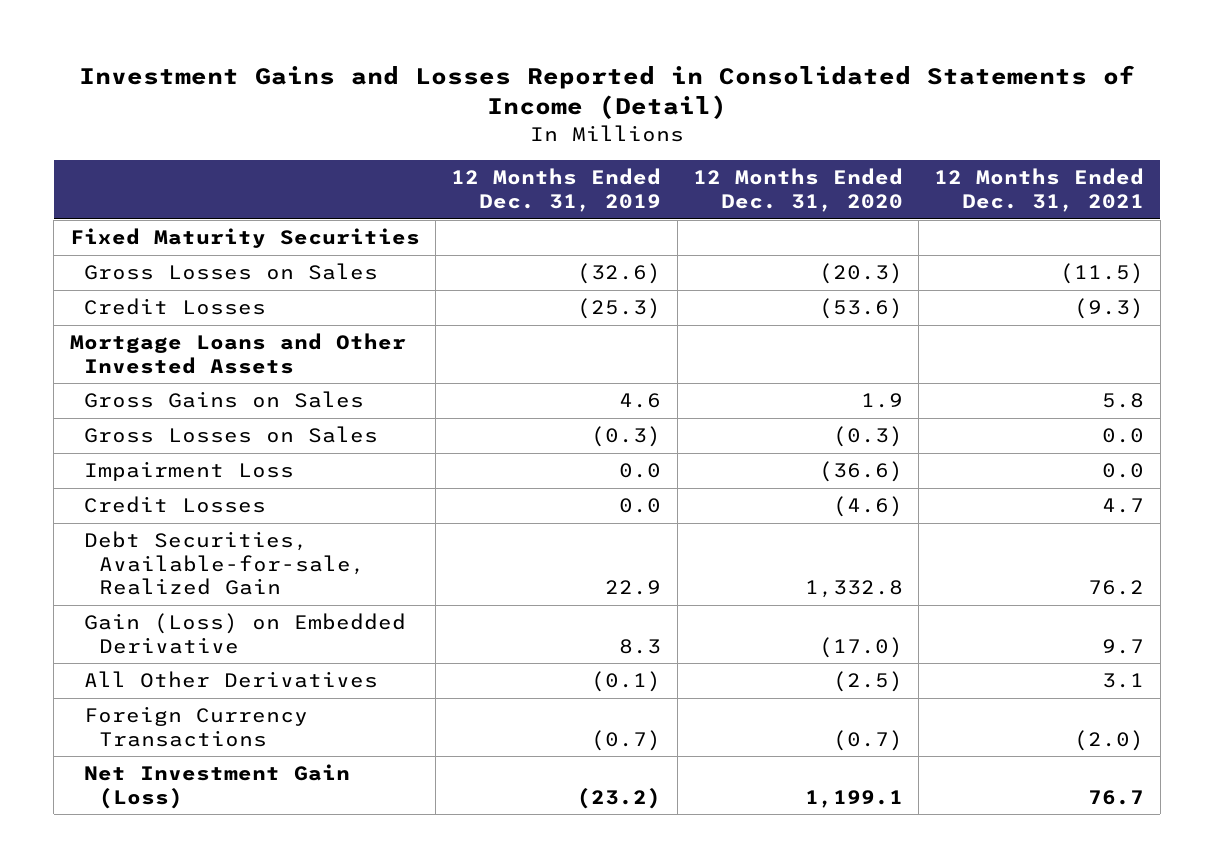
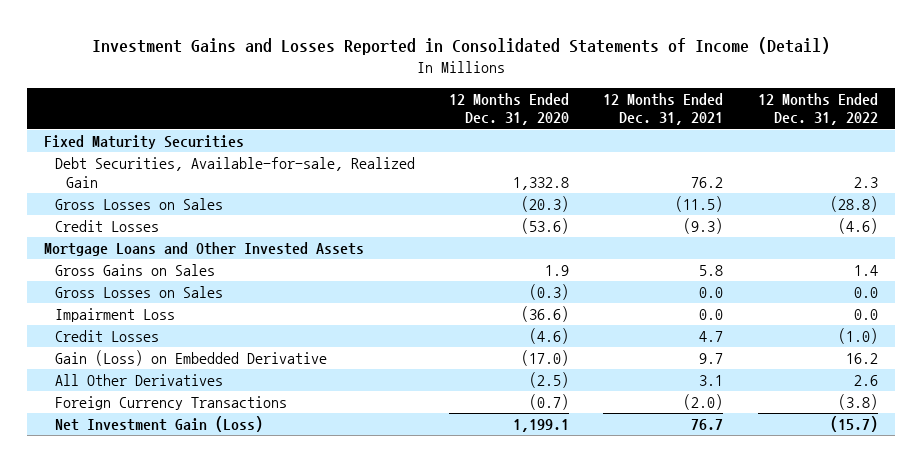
[451,168,662,213] 12 Months Ended Dec. 31, 2019 -> none
none -> [757,92,878,126] 12 Months Ended Dec. 31, 2022
[84,531,365,596] Debt Securities, Available-for-sale, Realized Gain -> [55,157,416,188] Debt Securities, Available-for-sale, Realized Gain

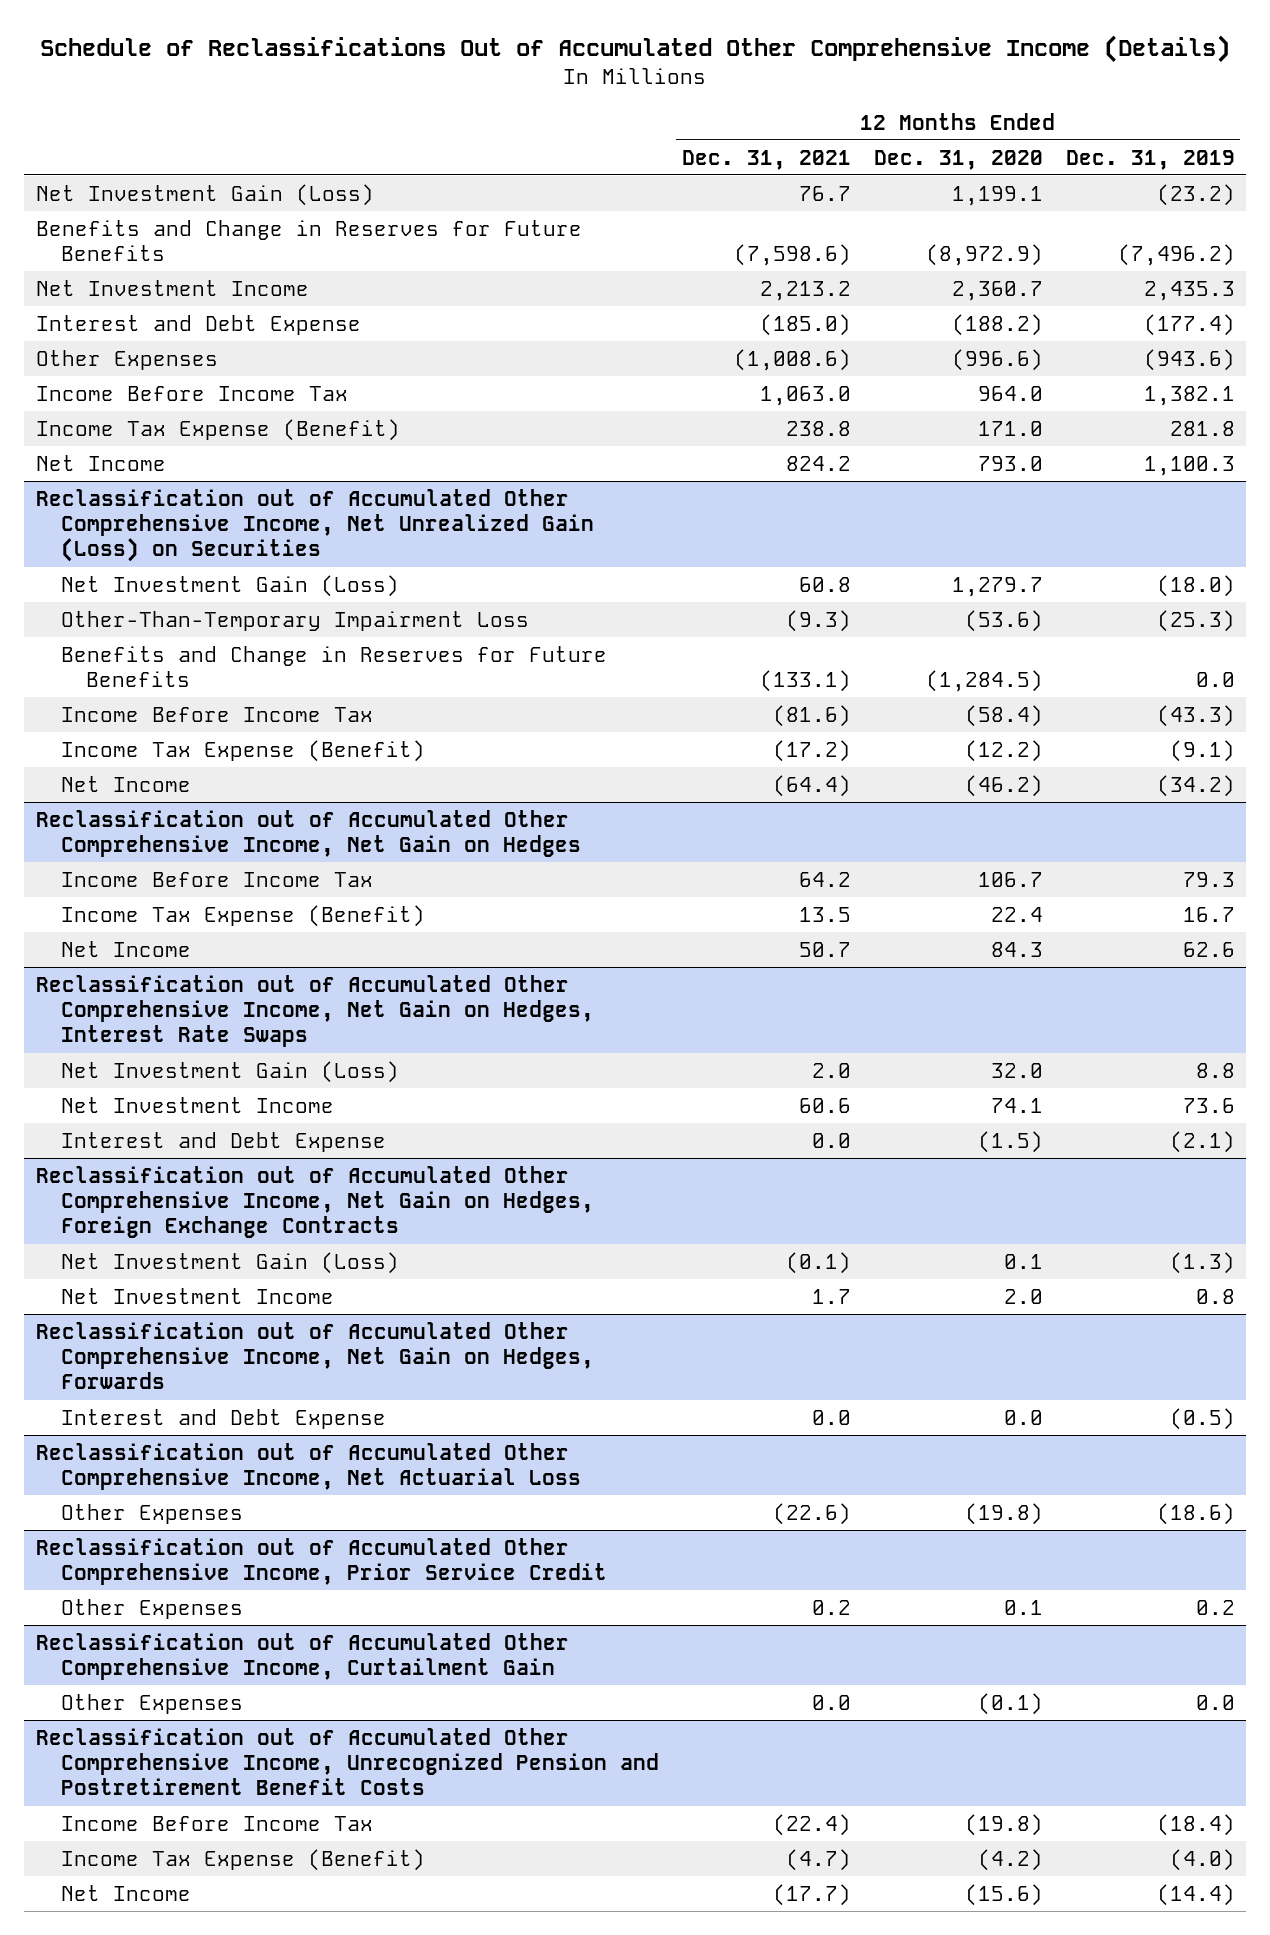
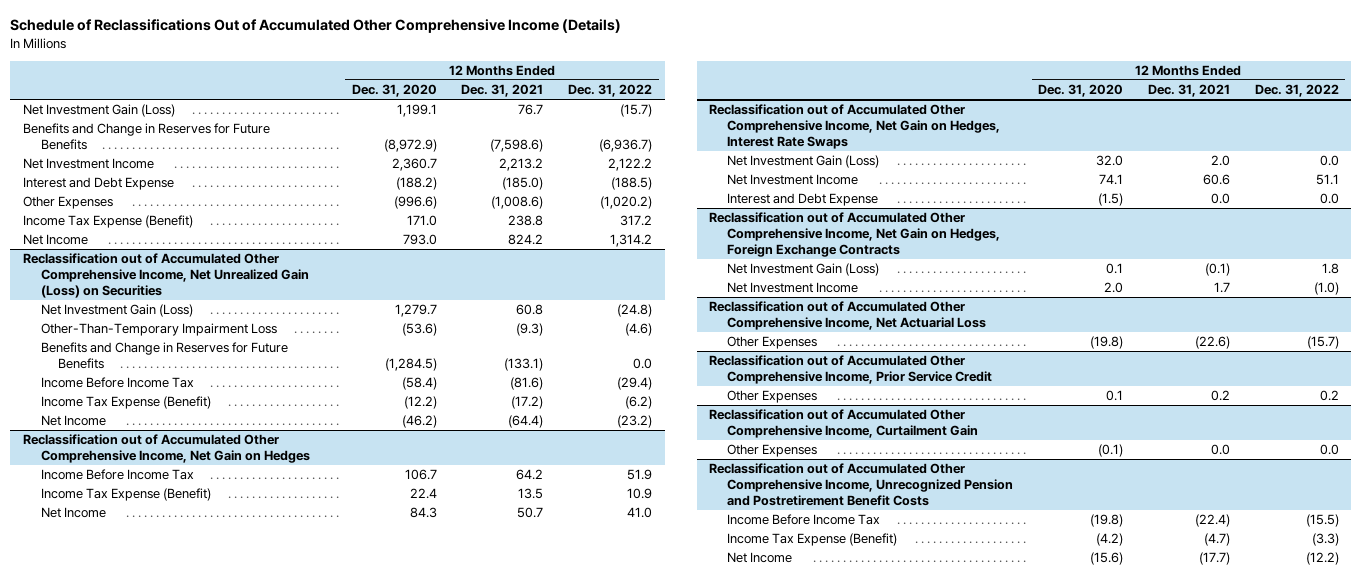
[1065,149,1235,170] Dec. 31, 2019 -> none
none -> [568,84,653,98] Dec. 31, 2022
[35,385,348,401] Income Before Income Tax -> none
[35,1321,594,1390] Reclassification out of Accumulated Other Comprehensive Income, Net Gain on Hedges, Forwards -> none
[60,1408,386,1429] Interest and Debt Expense -> none

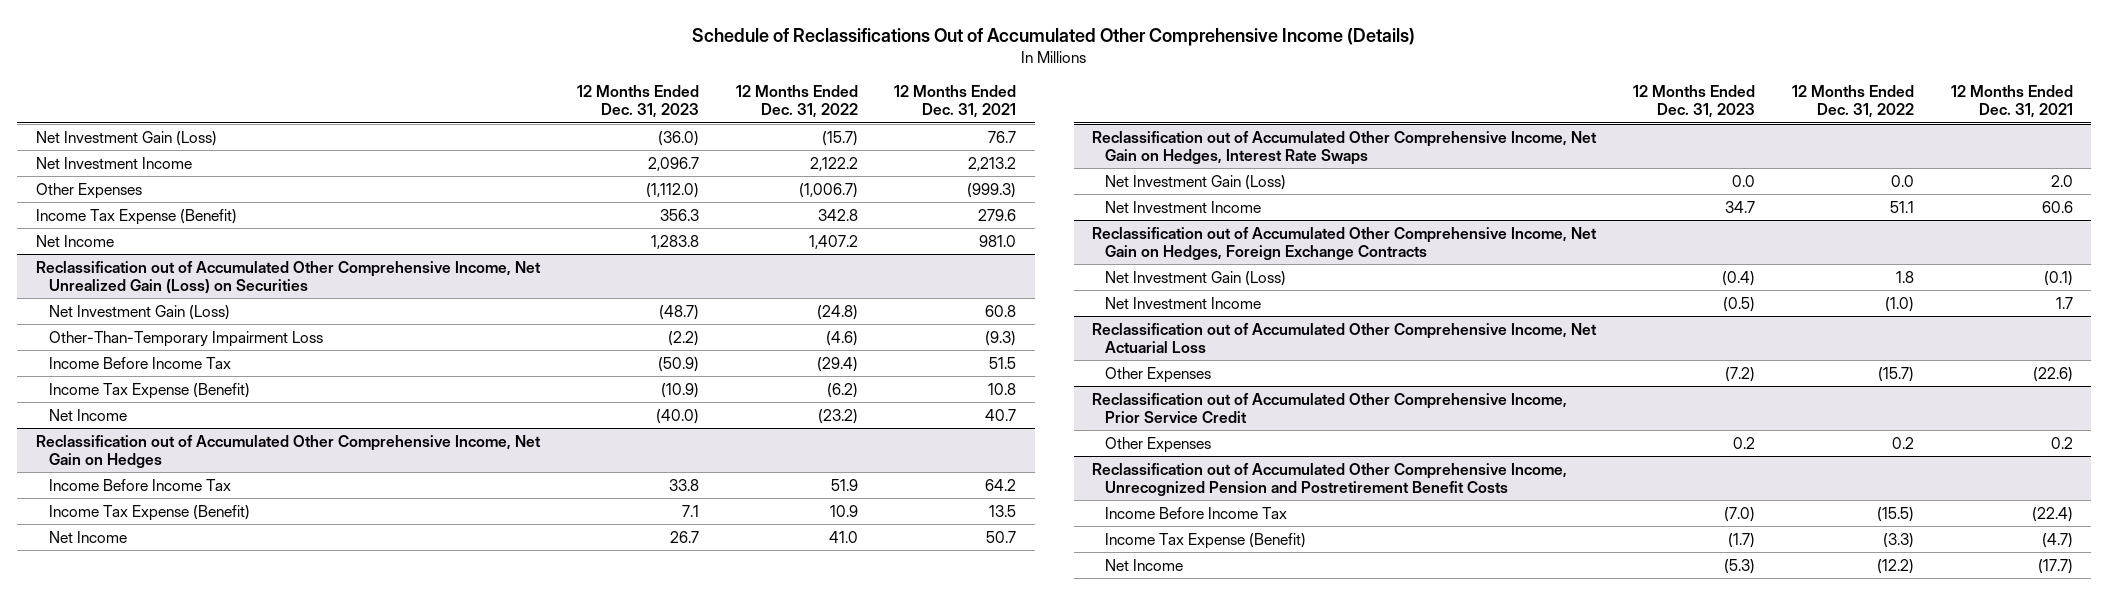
[351,84,437,98] Dec. 31, 2020 -> none
none -> [576,84,699,119] 12 Months Ended Dec. 31, 2023
[22,123,270,151] Benefits and Change in Reserves for Future Benefits -> none
[22,177,174,191] Interest and Debt Expense -> none
[491,196,544,210] (1,008.6) -> [967,182,1017,198] (999.3)
[600,196,653,210] (1,020.2) -> [798,182,858,198] (1,006.7)
[508,215,544,227] 238.8 -> [978,208,1017,221] 279.6
[620,215,653,227] 317.2 -> [817,208,858,221] 342.8
[508,234,544,246] 824.2 -> [979,234,1017,247] 981.0
[610,234,653,248] 1,314.2 -> [808,234,858,249] 1,407.2
[40,342,288,370] Benefits and Change in Reserves for Future Benefits -> none
[510,377,544,391] (81.6) -> [989,356,1017,369] 51.5
[511,396,544,410] (17.2) -> [988,382,1017,395] 10.8
[508,415,544,429] (64.4) -> [985,408,1017,421] 40.7
[727,193,879,207] Interest and Debt Expense -> none
[709,409,979,439] Reclassification out of Accumulated Other Comprehensive Income, Curtailment Gain -> none
[727,444,818,458] Other Expenses -> none

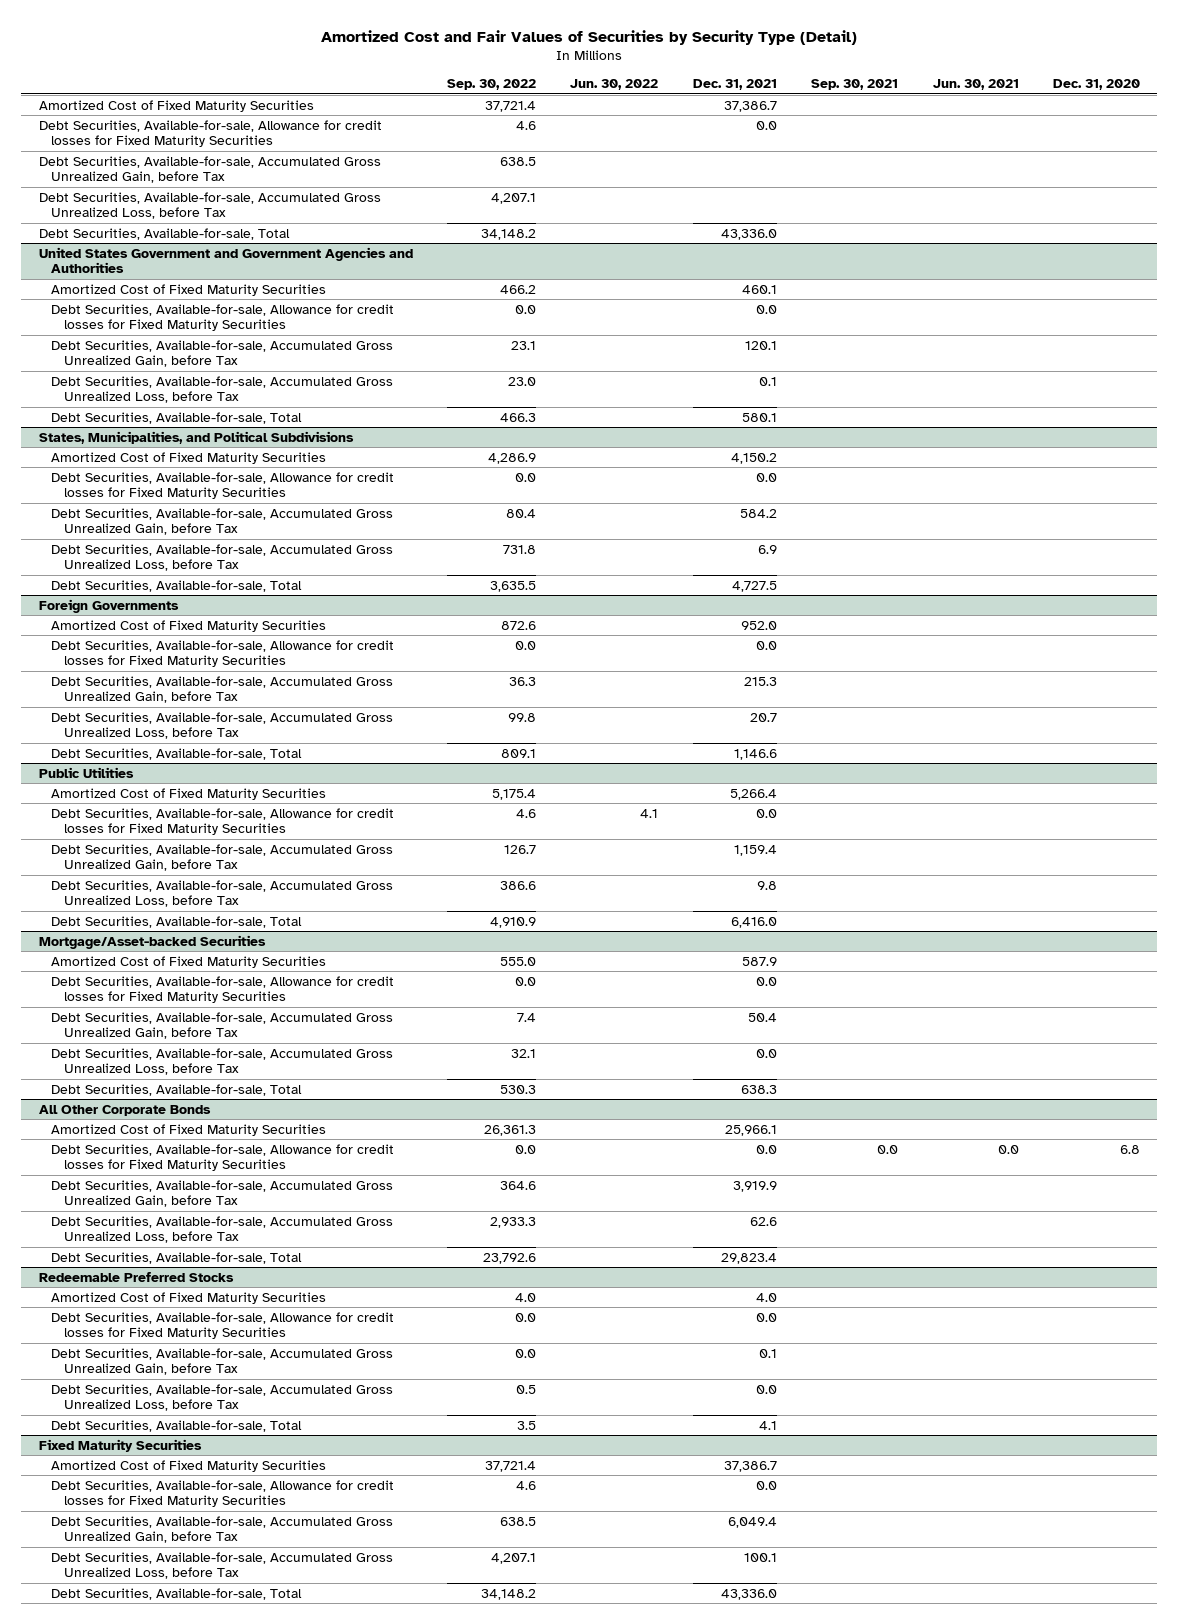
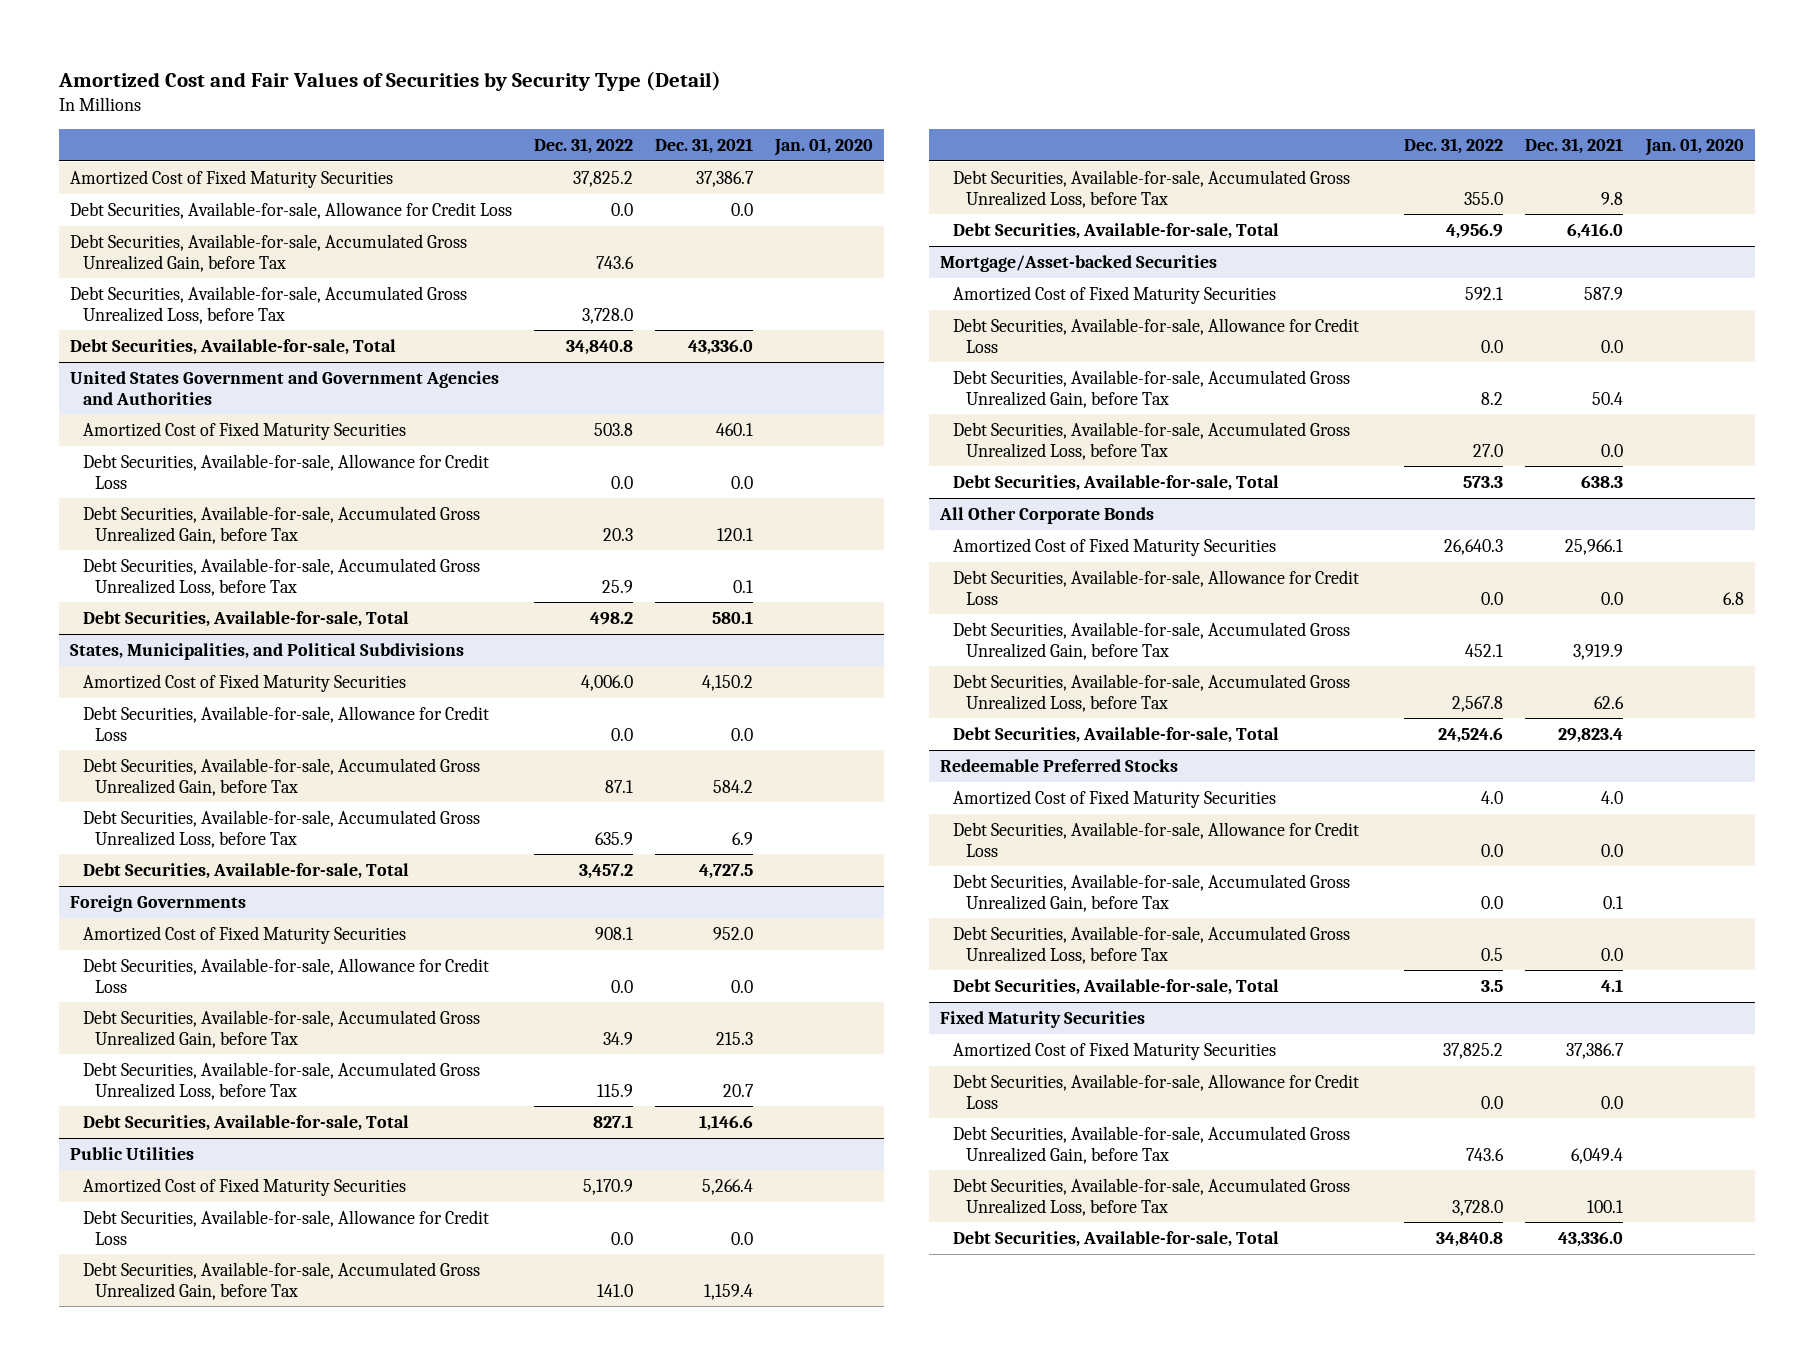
[446,78,536,90] Sep. 30, 2022 -> none
[570,78,659,90] Jun. 30, 2022 -> none
[811,78,899,90] Sep. 30, 2021 -> none
[932,78,1019,90] Jun. 30, 2021 -> none
[1052,78,1140,90] Dec. 31, 2020 -> none
none -> [534,137,634,154] Dec. 31, 2022
none -> [774,137,874,156] Jan. 01, 2020
[38,119,382,148] Debt Securities, Available-for-sale, Allowance for credit losses for Fixed Maturity Securities -> [69,201,512,219] Debt Securities, Available-for-sale, Allowance for Credit Loss
[51,303,395,332] Debt Securities, Available-for-sale, Allowance for credit losses for Fixed Maturity Securities -> [82,453,489,489] Debt Securities, Available-for-sale, Allowance for Credit Loss
[51,471,395,500] Debt Securities, Available-for-sale, Allowance for credit losses for Fixed Maturity Securities -> [82,705,489,741] Debt Securities, Available-for-sale, Allowance for Credit Loss
[51,639,395,668] Debt Securities, Available-for-sale, Allowance for credit losses for Fixed Maturity Securities -> [82,957,489,993] Debt Securities, Available-for-sale, Allowance for Credit Loss
[51,807,395,836] Debt Securities, Available-for-sale, Allowance for credit losses for Fixed Maturity Securities -> [82,1209,489,1245] Debt Securities, Available-for-sale, Allowance for Credit Loss
[51,975,395,1004] Debt Securities, Available-for-sale, Allowance for credit losses for Fixed Maturity Securities -> [952,317,1359,353] Debt Securities, Available-for-sale, Allowance for Credit Loss
[51,1143,395,1172] Debt Securities, Available-for-sale, Allowance for credit losses for Fixed Maturity Securities -> [952,569,1359,605] Debt Securities, Available-for-sale, Allowance for Credit Loss
[51,1311,395,1340] Debt Securities, Available-for-sale, Allowance for credit losses for Fixed Maturity Securities -> [952,821,1359,857] Debt Securities, Available-for-sale, Allowance for Credit Loss
[51,1479,395,1508] Debt Securities, Available-for-sale, Allowance for credit losses for Fixed Maturity Securities -> [952,1073,1359,1109] Debt Securities, Available-for-sale, Allowance for Credit Loss

